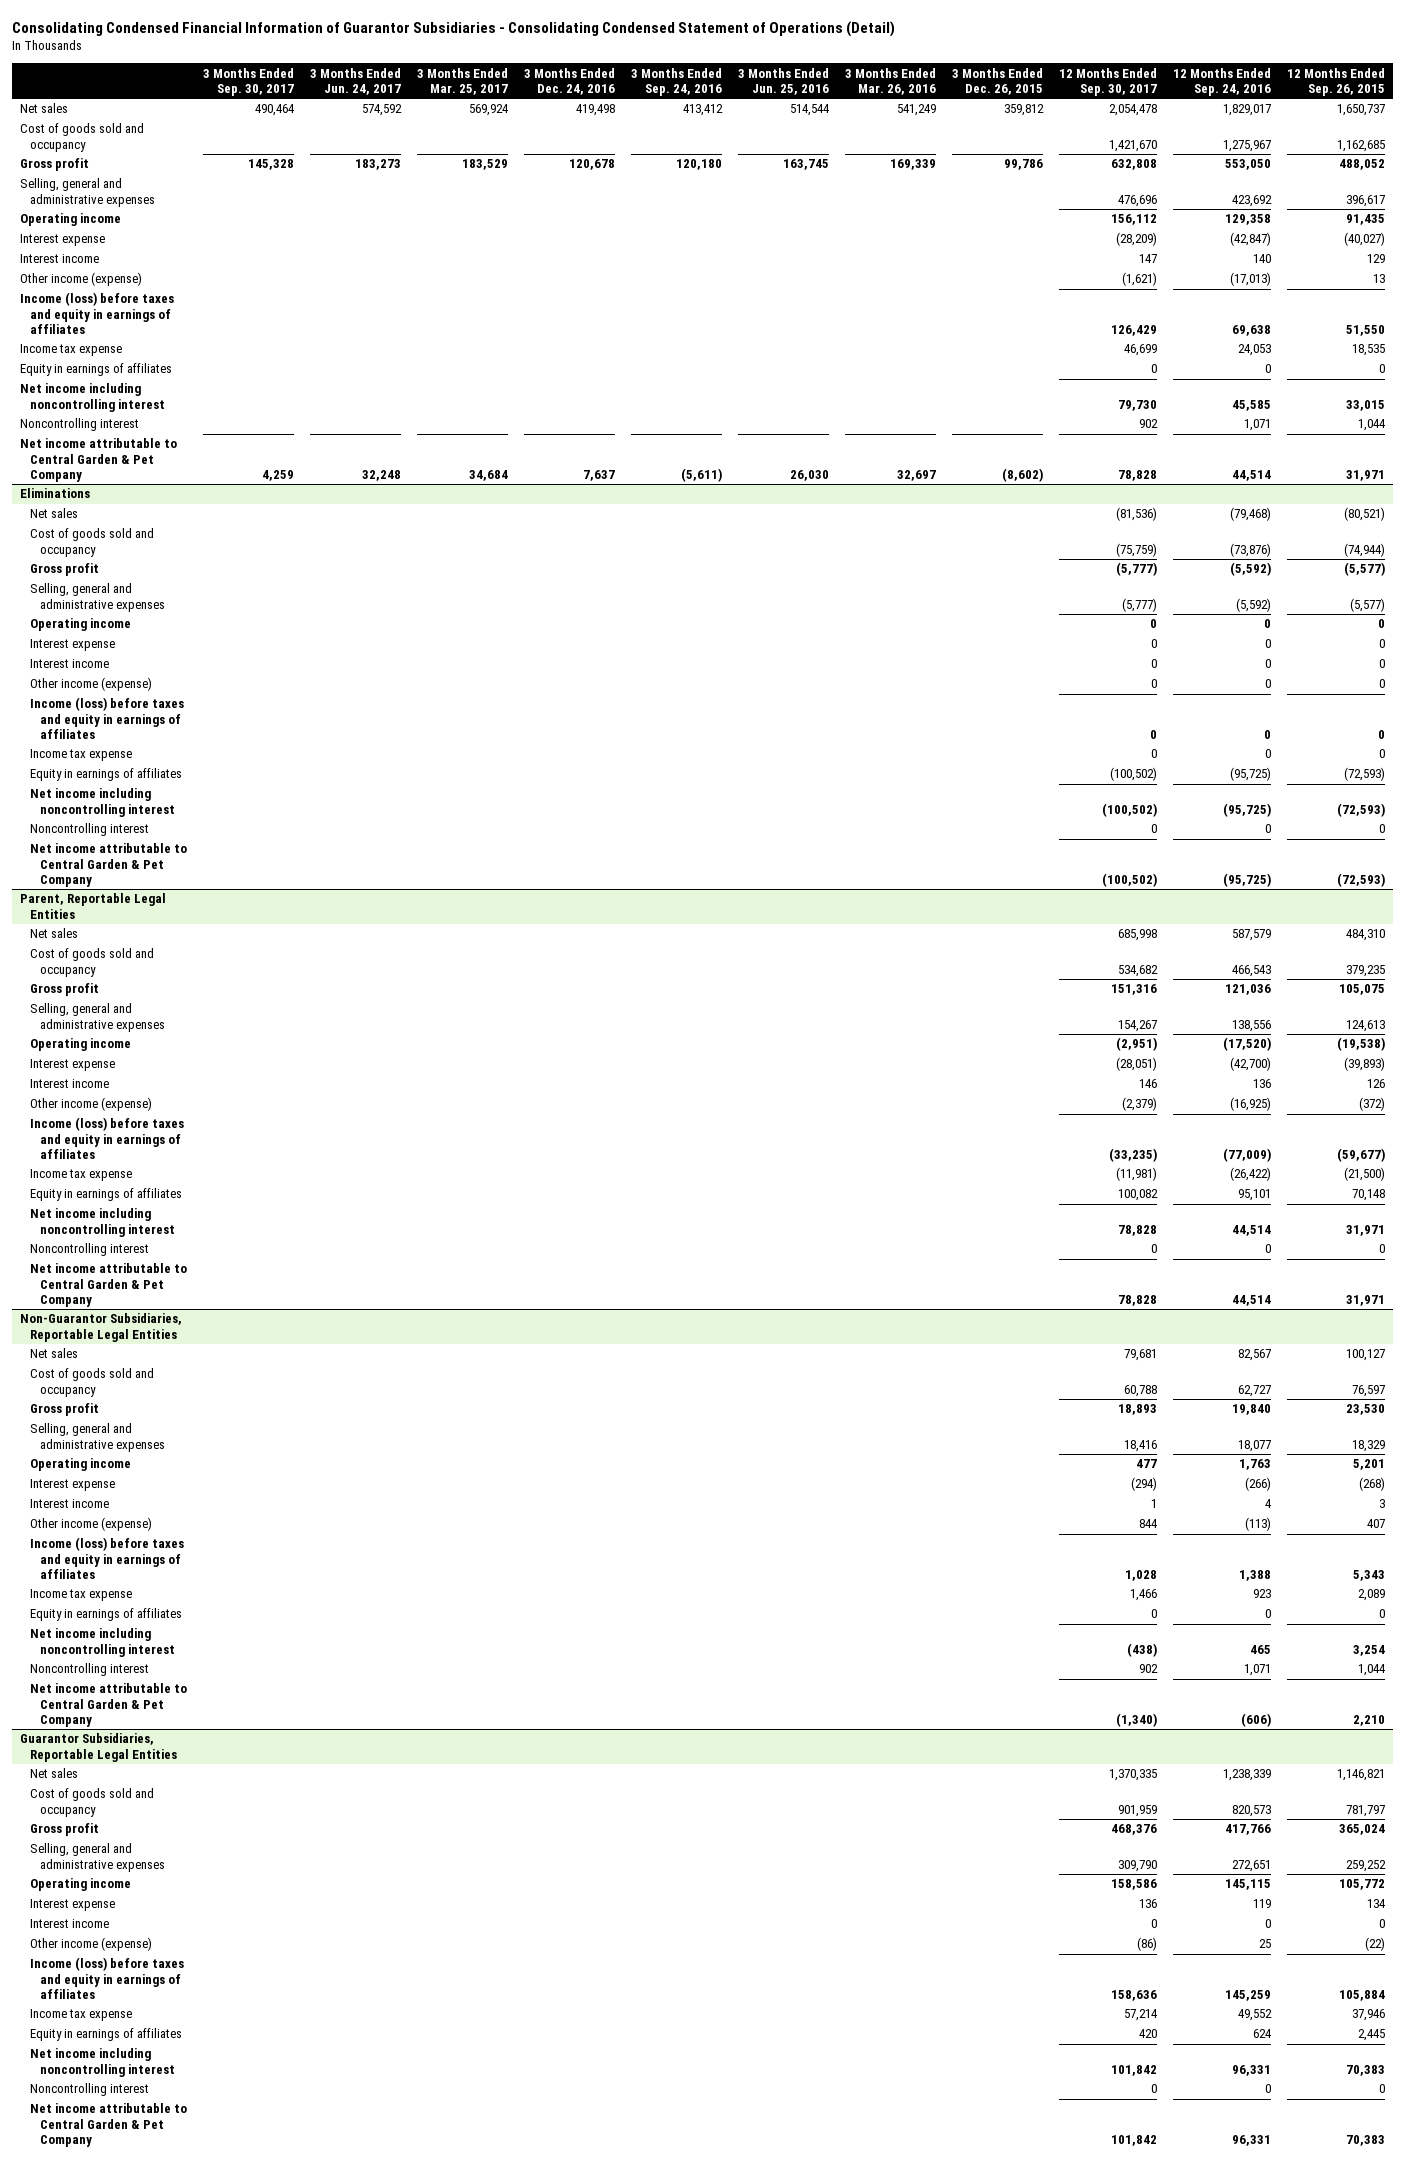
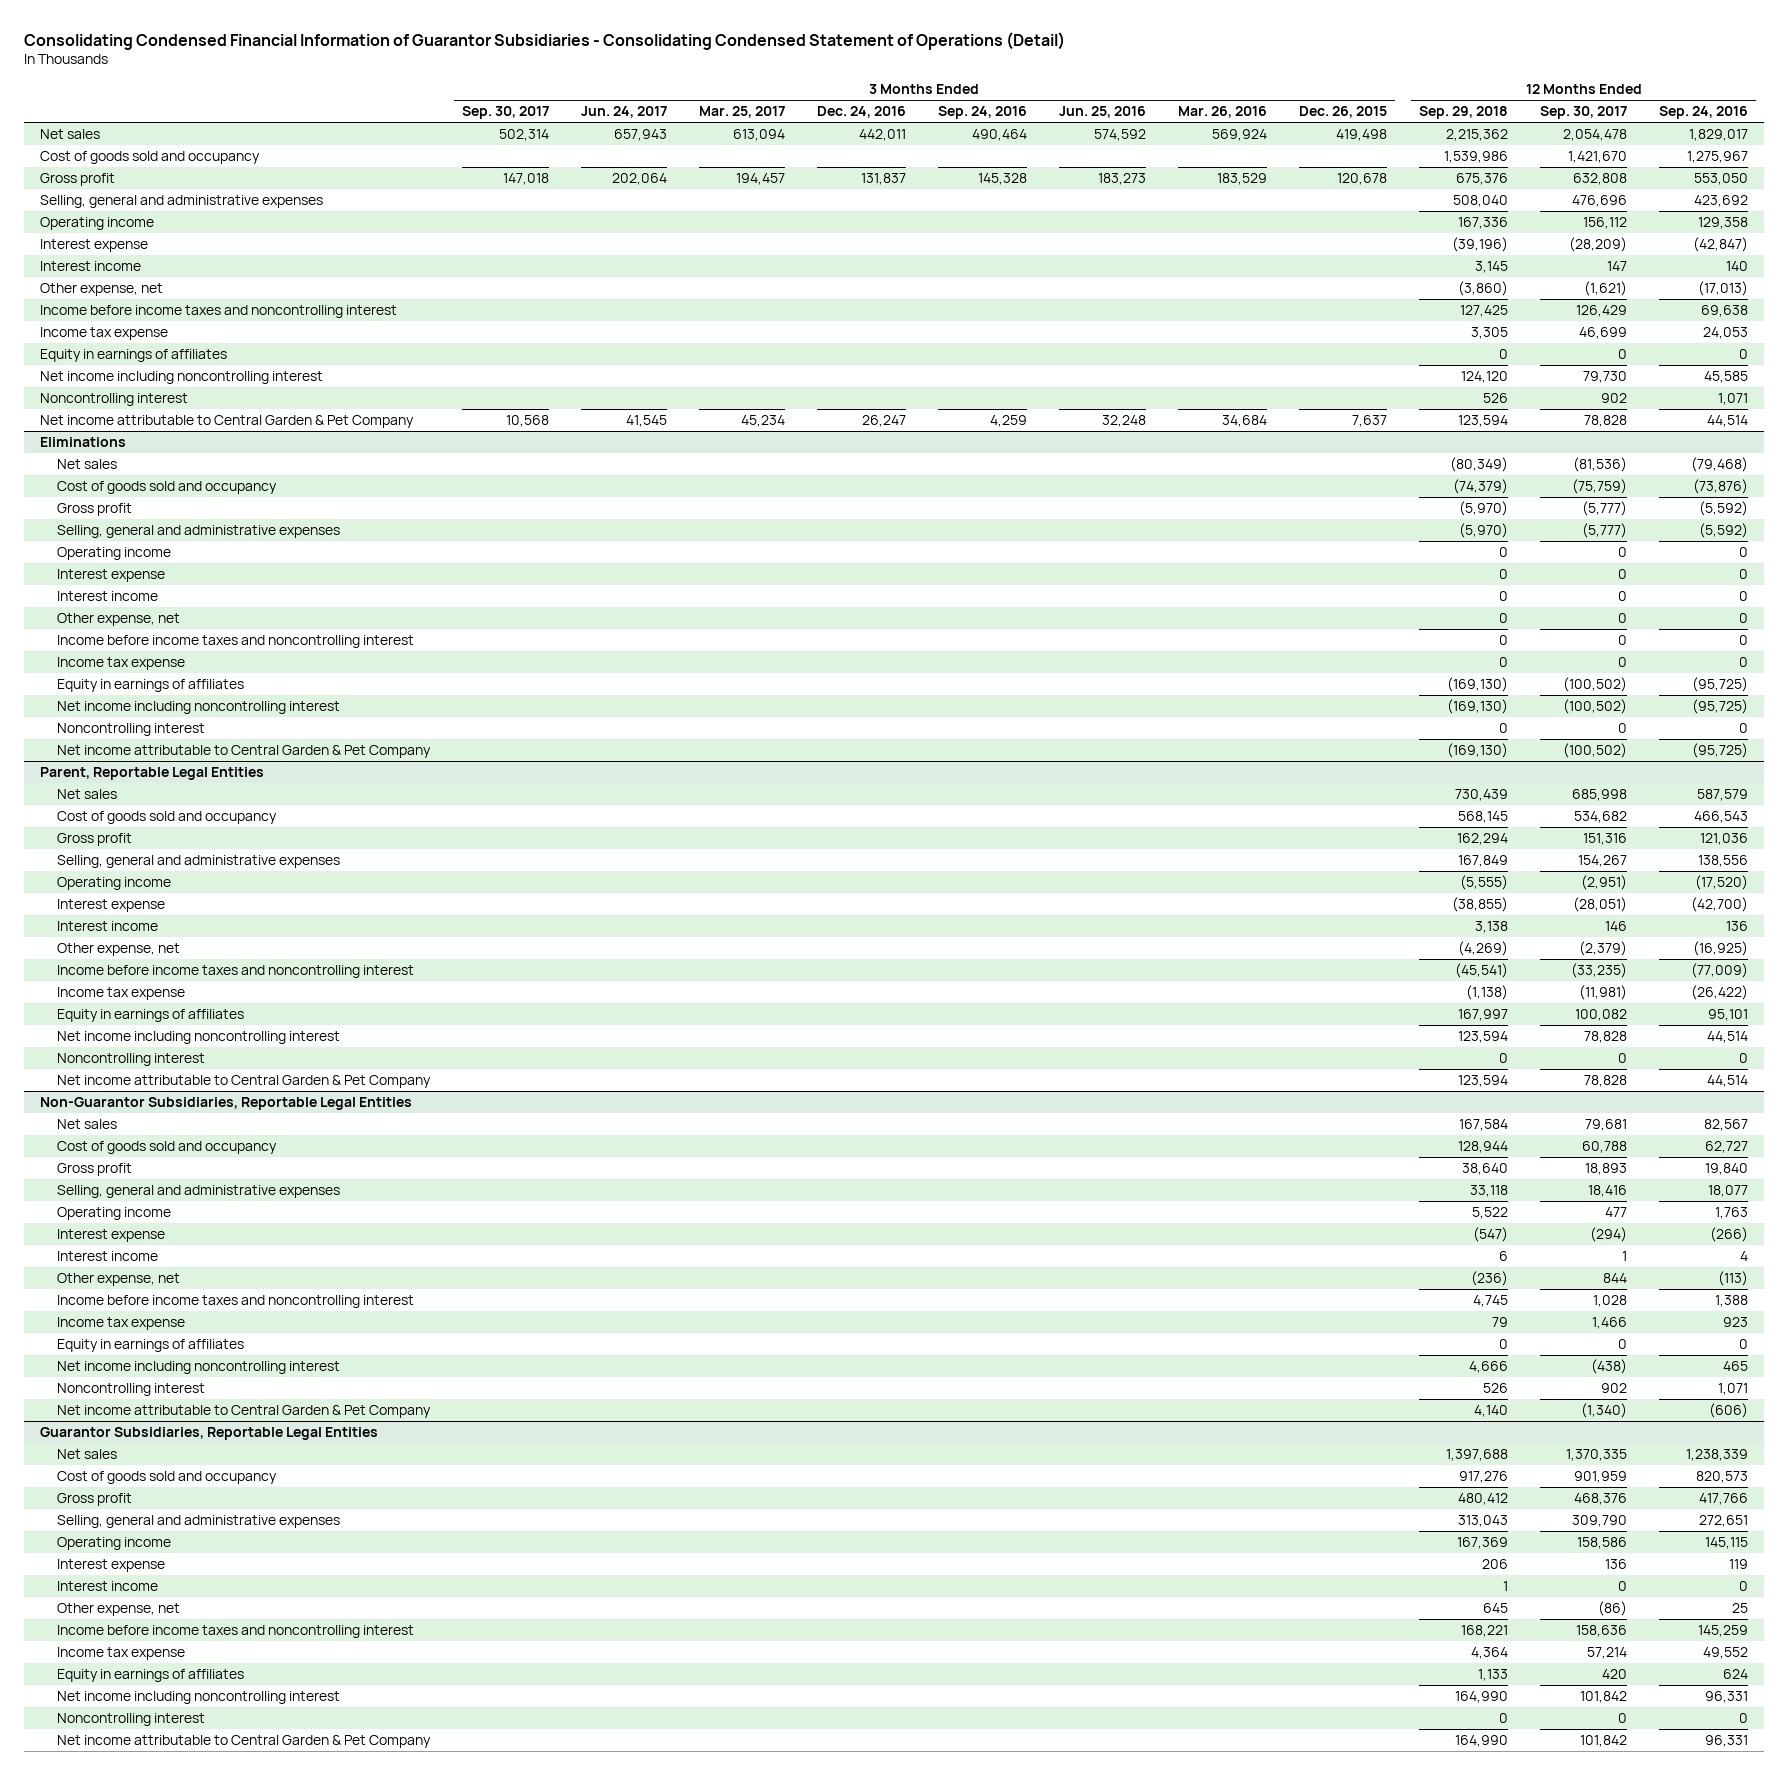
[1287,67,1386,96] 12 Months Ended Sep. 26, 2015 -> none
none -> [1419,106,1509,120] Sep. 29, 2018
[255,104,296,117] 490,464 -> [498,128,549,141] 502,314
[362,104,403,117] 574,592 -> [613,128,667,141] 657,943
[469,104,510,117] 569,924 -> [732,128,785,141] 613,094
[576,104,616,117] 419,498 -> [858,128,906,141] 442,011
[683,104,724,117] 413,412 -> [971,128,1027,141] 490,464
[790,104,831,117] 514,544 -> [1093,128,1146,141] 574,592
[897,104,937,117] 541,249 -> [1211,128,1267,141] 569,924
[1004,104,1045,117] 359,812 -> [1335,128,1387,141] 419,498
[248,159,295,171] 145,328 -> [502,172,549,185] 147,018
[355,159,402,171] 183,273 -> [611,172,667,185] 202,064
[462,159,509,171] 183,529 -> [735,172,785,185] 194,457
[569,159,616,171] 120,678 -> [860,172,906,185] 131,837
[676,159,723,171] 120,180 -> [977,172,1027,185] 145,328
[783,159,830,171] 163,745 -> [1097,172,1146,185] 183,273
[890,159,937,171] 169,339 -> [1216,172,1267,185] 183,529
[1004,159,1044,171] 99,786 -> [1336,172,1387,185] 120,678
[20,272,143,287] Other income (expense) -> [40,282,164,296] Other expense, net
[20,292,175,335] Income (loss) before taxes and equity in earnings of affiliates -> [40,304,398,318] Income before income taxes and noncontrolling interest
[262,470,295,482] 4,259 -> [505,414,549,427] 10,568
[362,470,402,482] 32,248 -> [625,414,667,427] 41,545
[469,470,509,482] 34,684 -> [740,414,785,427] 45,234
[583,470,616,482] 7,637 -> [861,414,906,427] 26,247
[681,468,723,483] (5,611) -> [989,414,1027,427] 4,259
[790,470,830,482] 26,030 -> [1101,414,1146,427] 32,248
[897,470,937,482] 32,697 -> [1221,414,1267,427] 34,684
[1002,468,1044,483] (8,602) -> [1351,414,1387,427] 7,637
[30,677,153,692] Other income (expense) -> [56,612,180,626] Other expense, net
[30,697,185,740] Income (loss) before taxes and equity in earnings of affiliates -> [56,634,414,648] Income before income taxes and noncontrolling interest
[30,1097,153,1112] Other income (expense) -> [56,942,180,956] Other expense, net
[30,1117,185,1160] Income (loss) before taxes and equity in earnings of affiliates -> [56,964,414,978] Income before income taxes and noncontrolling interest
[30,1517,153,1532] Other income (expense) -> [56,1272,180,1286] Other expense, net
[30,1537,185,1580] Income (loss) before taxes and equity in earnings of affiliates -> [56,1294,414,1308] Income before income taxes and noncontrolling interest
[30,1937,153,1952] Other income (expense) -> [56,1602,180,1616] Other expense, net
[30,1957,185,2000] Income (loss) before taxes and equity in earnings of affiliates -> [56,1624,414,1638] Income before income taxes and noncontrolling interest

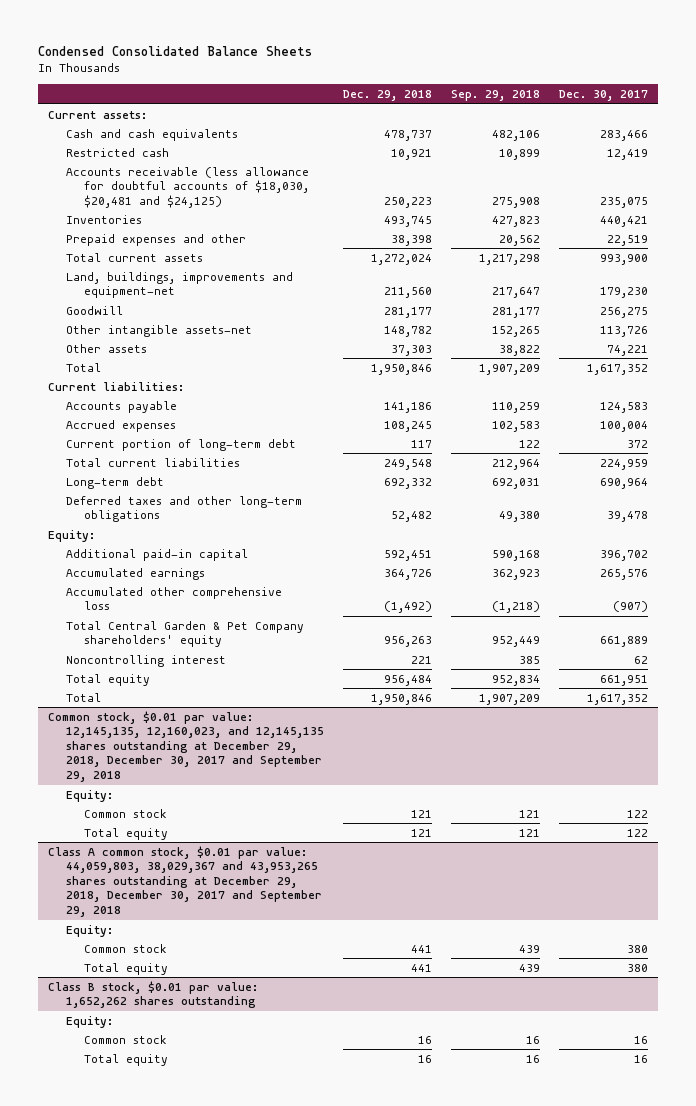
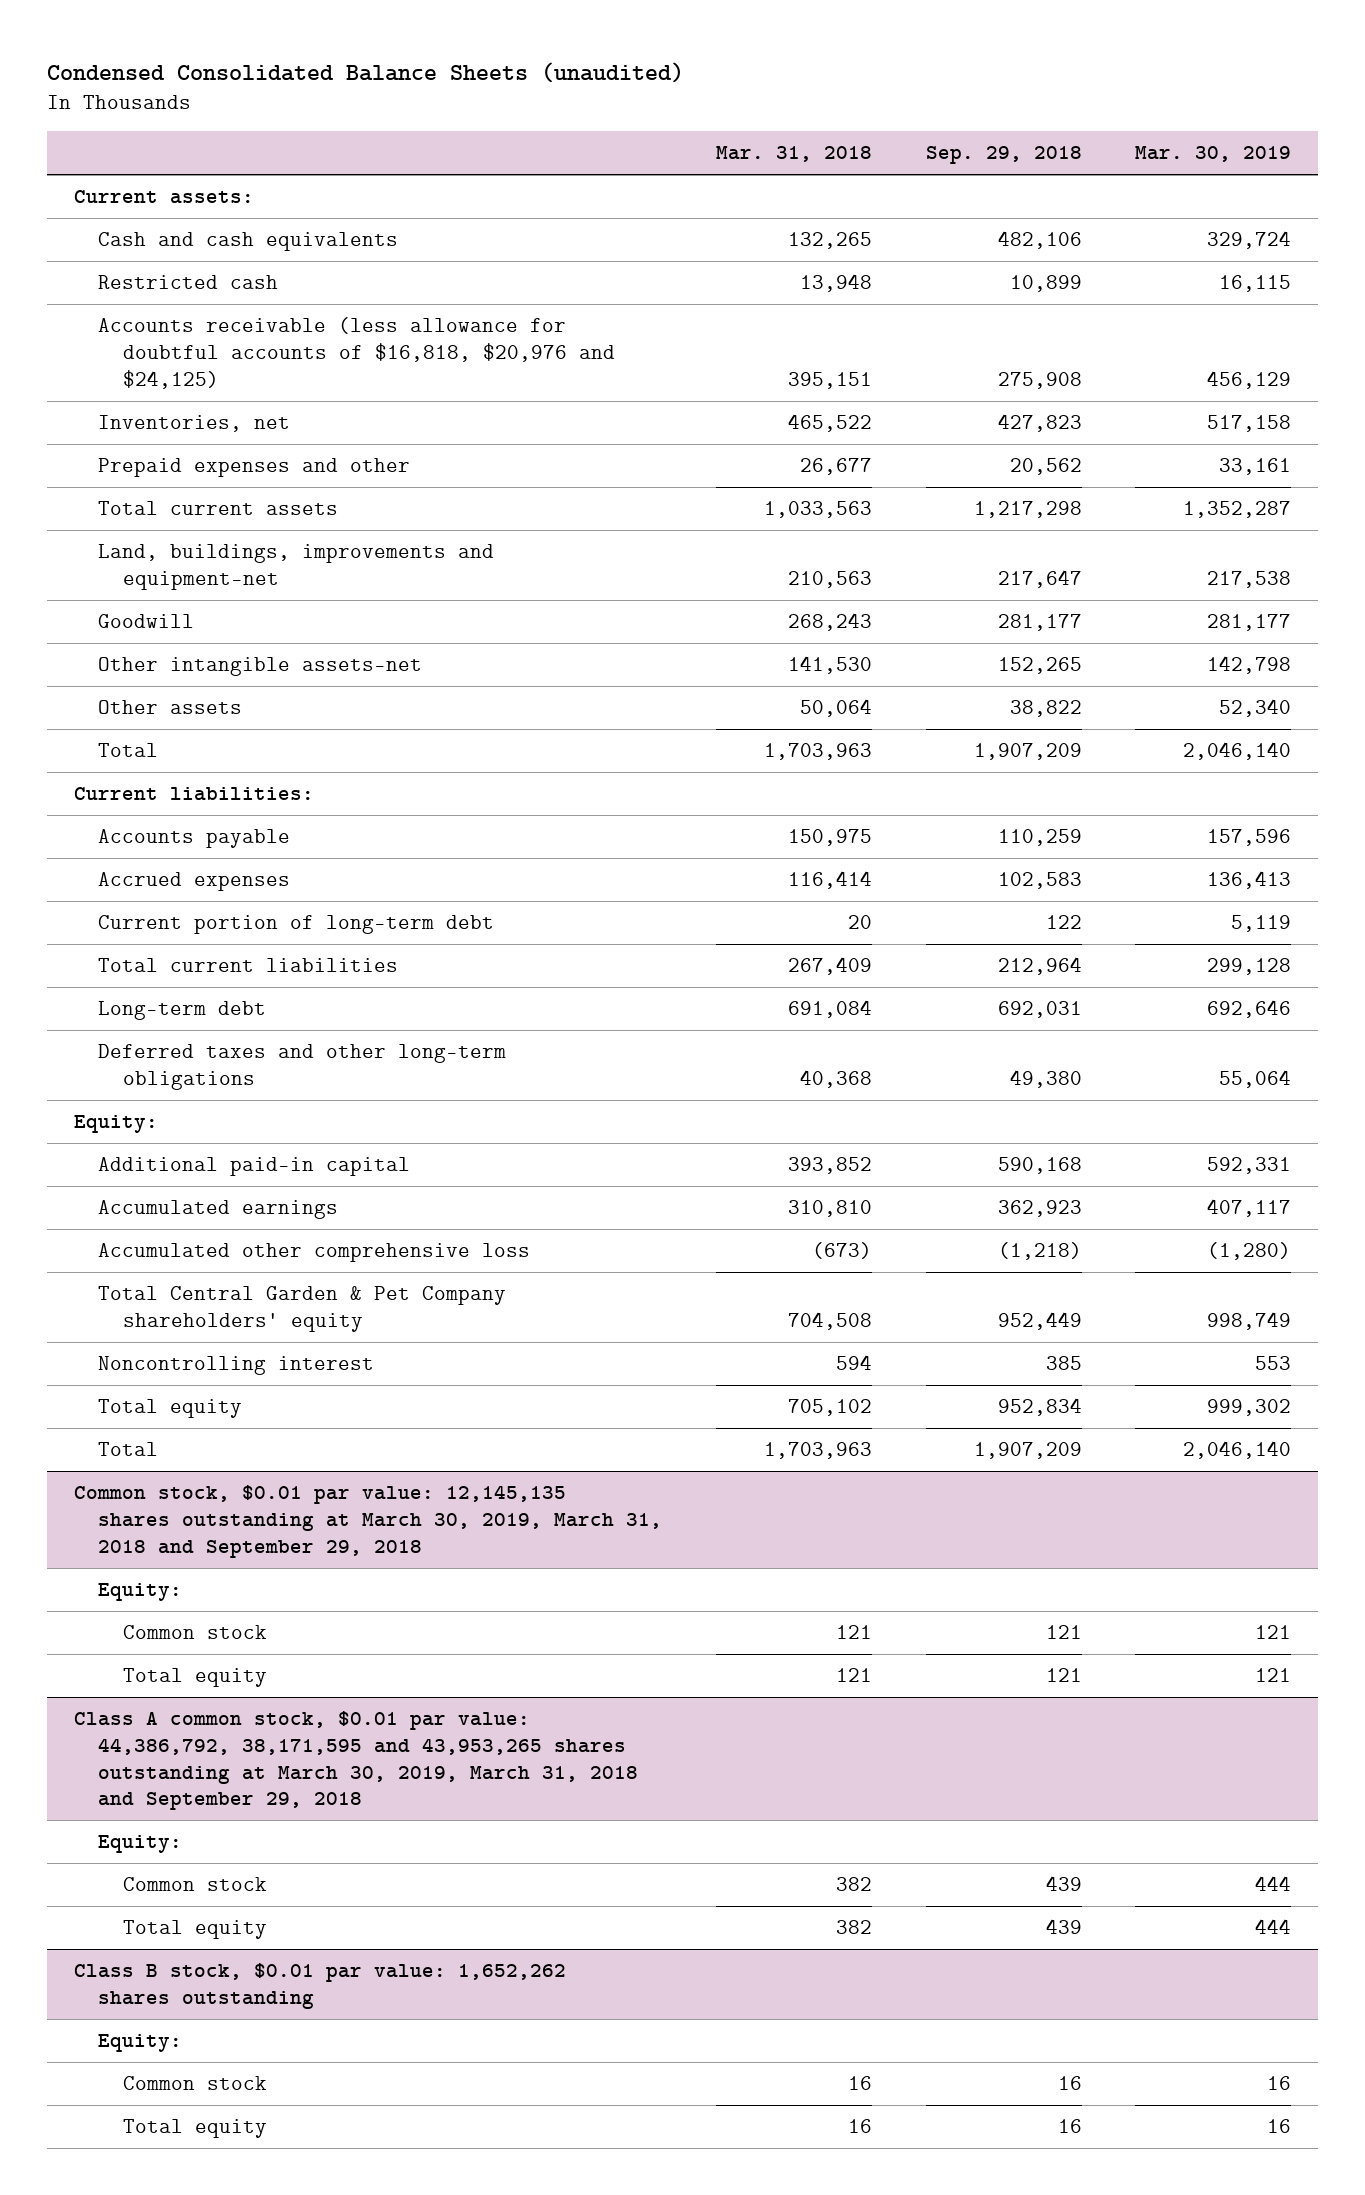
[37,46,312,57] Condensed Consolidated Balance Sheets -> [47,62,685,84] Condensed Consolidated Balance Sheets (unaudited)
[343,89,433,101] Dec. 29, 2018 -> none
[559,89,649,101] Dec. 30, 2017 -> none
none -> [715,146,872,163] Mar. 31, 2018
none -> [1135,146,1292,163] Mar. 30, 2019
[66,166,310,208] Accounts receivable (less allowance for doubtful accounts of $18,030, $20,481 and $24,125) -> [98,317,615,389] Accounts receivable (less allowance for doubtful accounts of $16,818, $20,976 and $24,125)
[66,214,143,224] Inventories -> [98,415,291,433] Inventories, net
[47,710,325,783] Common stock, $0.01 par value: 12,145,135, 12,160,023, and 12,145,135 shares outstanding at December 29, 2018, December 30, 2017 and September 29, 2018 -> [73,1485,663,1558] Common stock, $0.01 par value: 12,145,135 shares outstanding at March 30, 2019, March 31, 2018 and September 29, 2018
[47,845,323,918] Class A common stock, $0.01 par value: 44,059,803, 38,029,367 and 43,953,265 shares outstanding at December 29, 2018, December 30, 2017 and September 29, 2018 -> [73,1711,639,1811] Class A common stock, $0.01 par value: 44,386,792, 38,171,595 and 43,953,265 shares outstanding at March 30, 2019, March 31, 2018 and September 29, 2018

